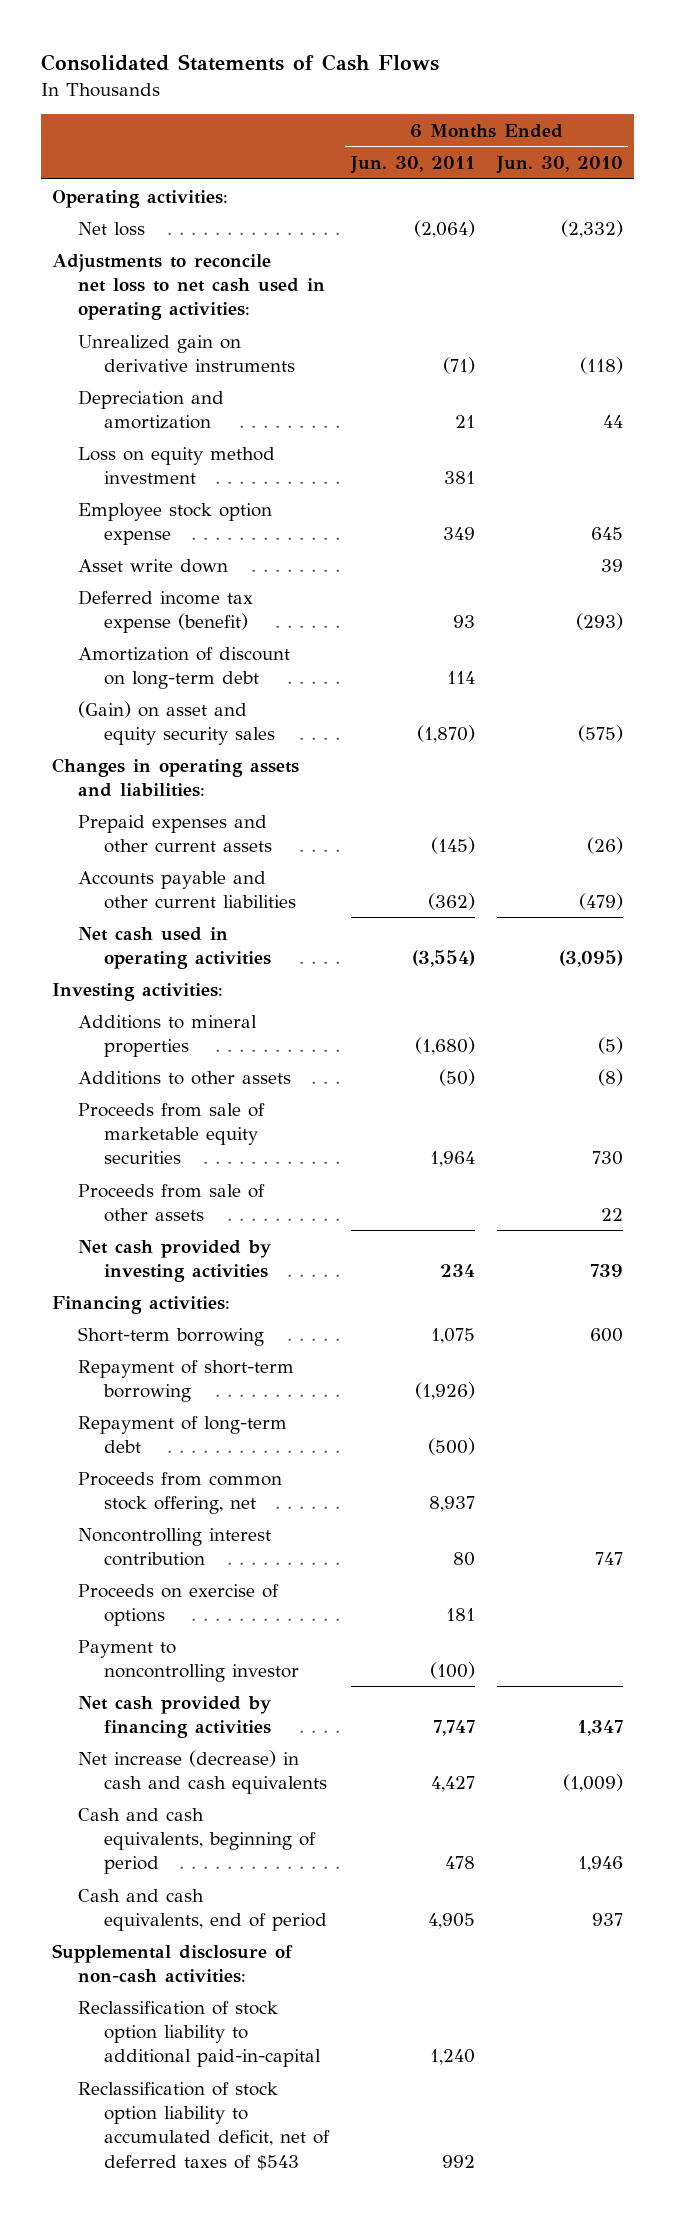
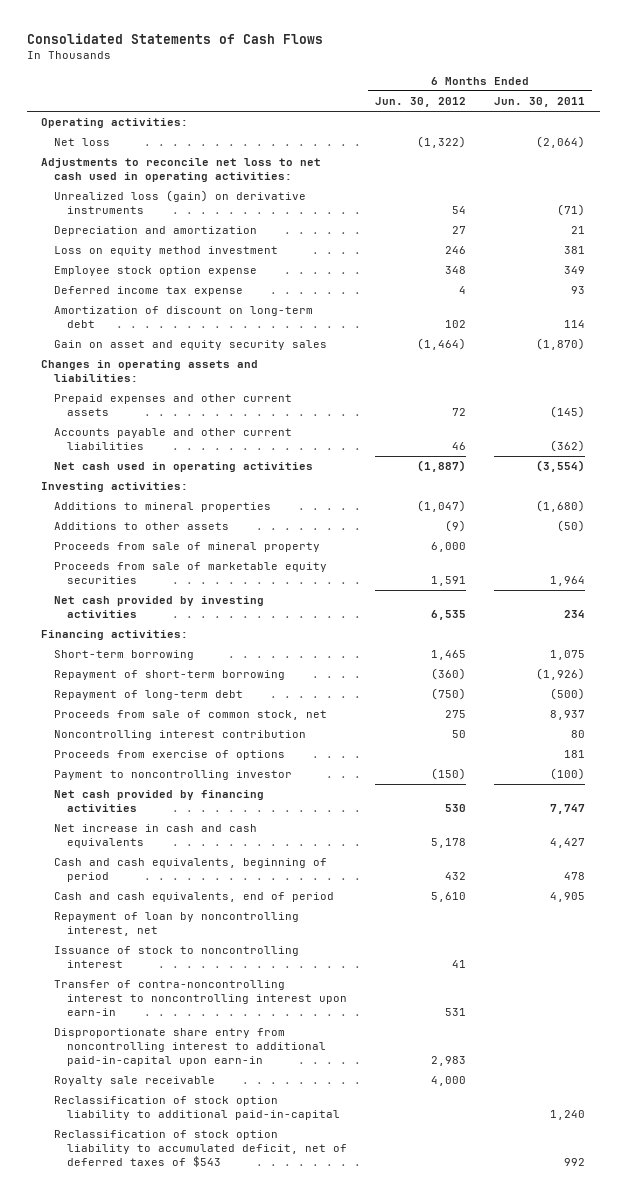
[495,156,623,175] Jun. 30, 2010 -> none
none -> [375,96,467,107] Jun. 30, 2012
[77,334,295,372] Unrealized gain on derivative instruments -> [54,190,307,215] Unrealized loss (gain) on derivative instruments
[77,558,228,573] Asset write down -> none
[77,589,253,633] Deferred income tax expense (benefit) -> [54,286,244,297] Deferred income tax expense
[77,700,275,745] (Gain) on asset and equity security sales -> [54,340,328,351] Gain on asset and equity security sales
none -> [54,542,321,553] Proceeds from sale of mineral property
[77,1183,265,1222] Proceeds from sale of other assets -> none
[77,1471,282,1514] Proceeds from common stock offering, net -> [54,710,328,721] Proceeds from sale of common stock, net
[77,1583,279,1626] Proceeds on exercise of options -> [54,750,286,761] Proceeds from exercise of options
[77,1749,327,1794] Net increase (decrease) in cash and cash equivalents -> [54,824,258,849] Net increase in cash and cash equivalents
[52,1943,294,1983] Supplemental disclosure of non-cash activities: -> none
none -> [54,912,300,937] Repayment of loan by noncontrolling interest, net
none -> [54,946,300,969] Issuance of stock to noncontrolling interest
none -> [54,980,348,1016] Transfer of contra-noncontrolling interest to noncontrolling interest upon earn-in
none -> [54,1028,327,1066] Disproportionate share entry from noncontrolling interest to additional paid-in-capital upon earn-in
none -> [54,1076,216,1087] Royalty sale receivable

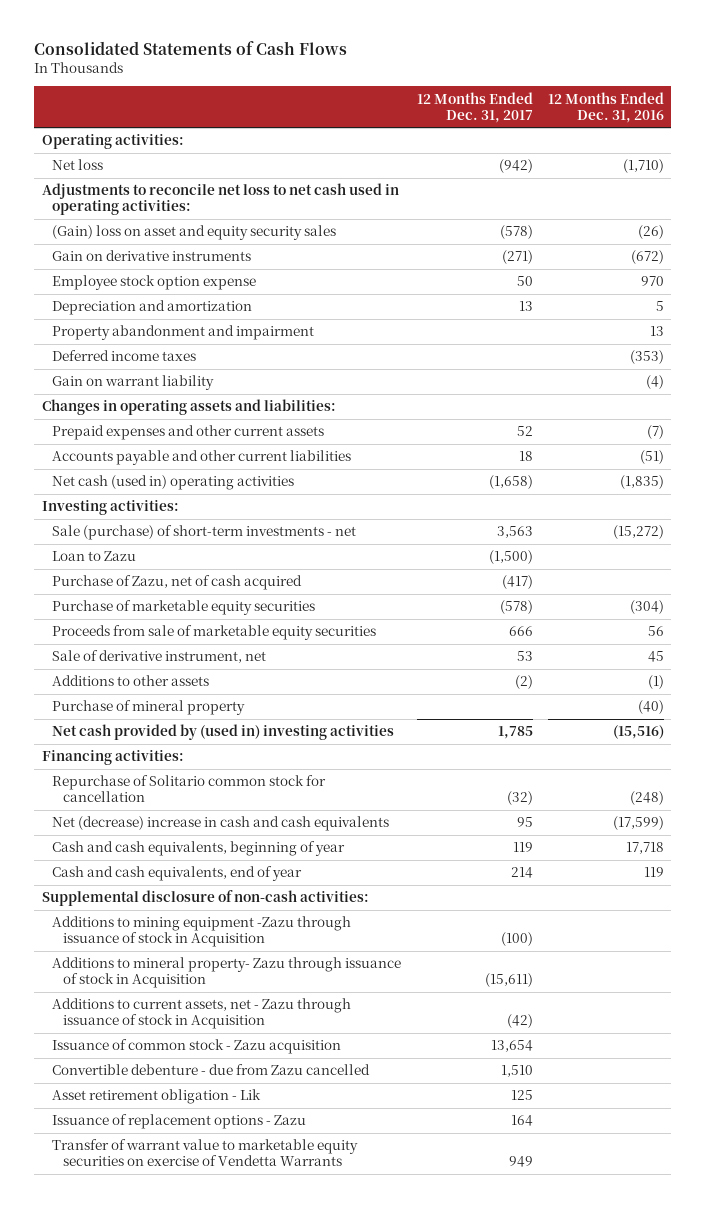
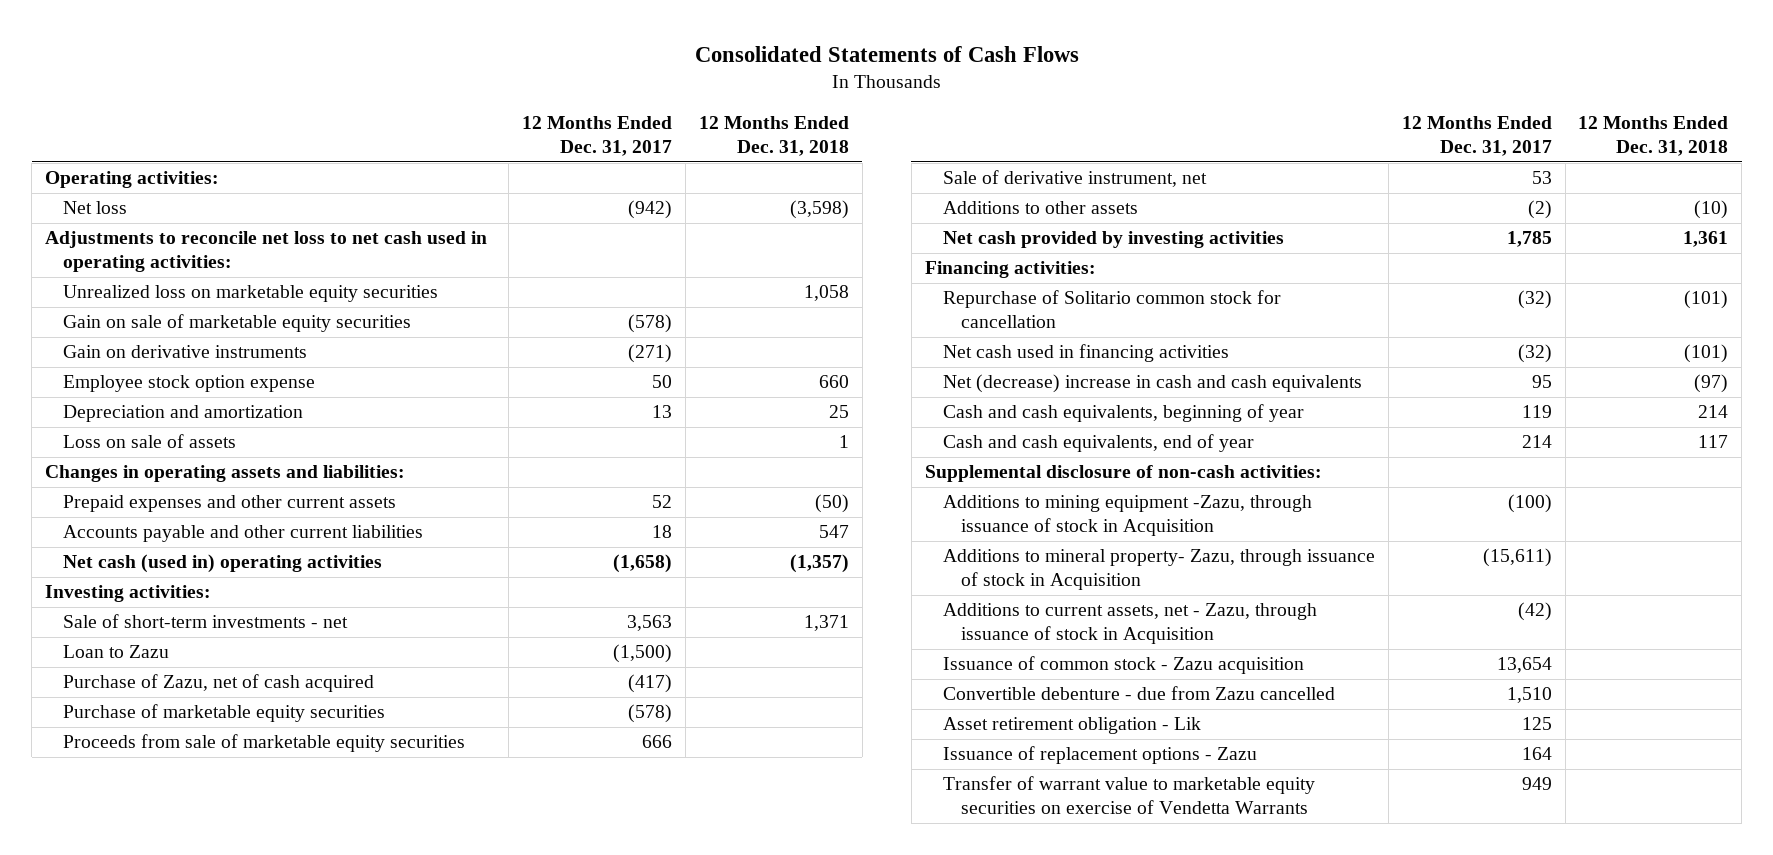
[547,91,664,123] 12 Months Ended Dec. 31, 2016 -> none
none -> [698,116,849,157] 12 Months Ended Dec. 31, 2018
none -> [63,285,439,303] Unrealized loss on marketable equity securities
[52,225,337,241] (Gain) loss on asset and equity security sales -> [63,314,412,333] Gain on sale of marketable equity securities
[52,325,315,341] Property abandonment and impairment -> none
[52,350,197,362] Deferred income taxes -> none
[52,375,215,391] Gain on warrant liability -> none
none -> [63,434,237,449] Loss on sale of assets
[52,525,357,541] Sale (purchase) of short-term investments - net -> [63,614,349,629] Sale of short-term investments - net
[52,700,246,716] Purchase of mineral property -> none
[52,724,395,741] Net cash provided by (used in) investing activities -> [942,231,1284,249] Net cash provided by investing activities
none -> [942,344,1229,363] Net cash used in financing activities
[52,916,352,948] Additions to mining equipment -Zazu through issuance of stock in Acquisition -> [942,495,1312,537] Additions to mining equipment -Zazu, through issuance of stock in Acquisition
[52,957,402,989] Additions to mineral property- Zazu through issuance of stock in Acquisition -> [942,549,1375,591] Additions to mineral property- Zazu, through issuance of stock in Acquisition
[52,998,352,1030] Additions to current assets, net - Zazu through issuance of stock in Acquisition -> [942,603,1317,645] Additions to current assets, net - Zazu, through issuance of stock in Acquisition

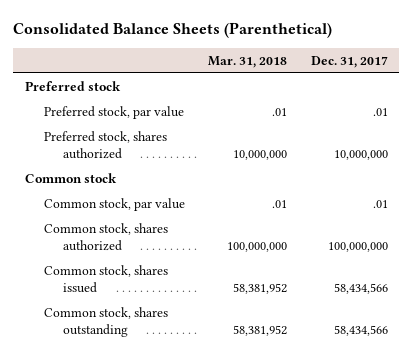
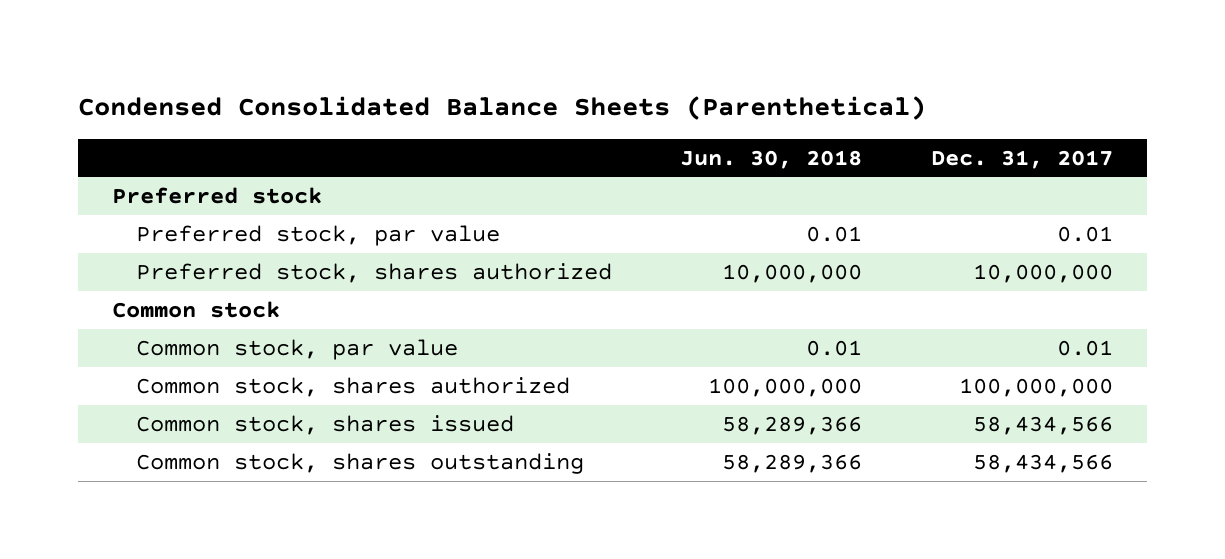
[12,22,332,39] Consolidated Balance Sheets (Parenthetical) -> [77,95,926,120] Condensed Consolidated Balance Sheets (Parenthetical)
[208,55,288,68] Mar. 31, 2018 -> none
none -> [680,149,863,169] Jun. 30, 2018
[372,107,388,116] .01 -> [1056,225,1113,242] 0.01
[372,199,388,208] .01 -> [1056,339,1113,356] 0.01

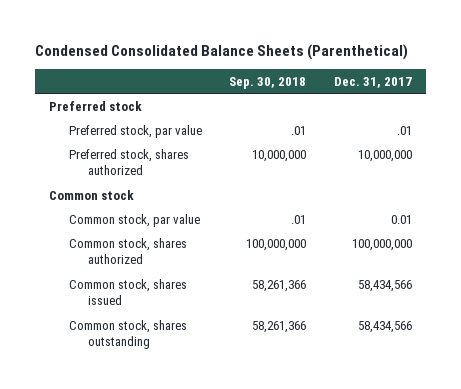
[680,149,863,169] Jun. 30, 2018 -> none
none -> [229,76,307,89] Sep. 30, 2018
[1056,225,1113,242] 0.01 -> [396,125,412,135] .01

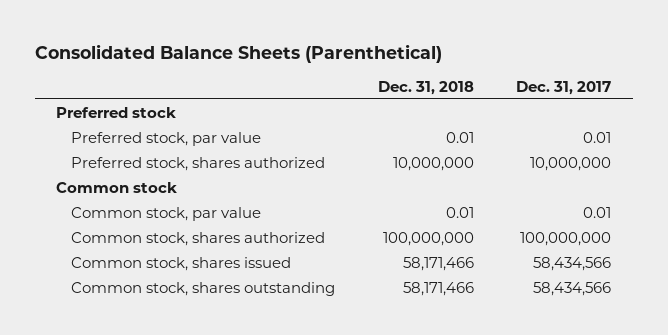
[35,43,409,60] Condensed Consolidated Balance Sheets (Parenthetical) -> [35,43,443,63] Consolidated Balance Sheets (Parenthetical)
[229,76,307,89] Sep. 30, 2018 -> none
none -> [377,80,474,95] Dec. 31, 2018
[396,125,412,135] .01 -> [583,131,612,143] 0.01

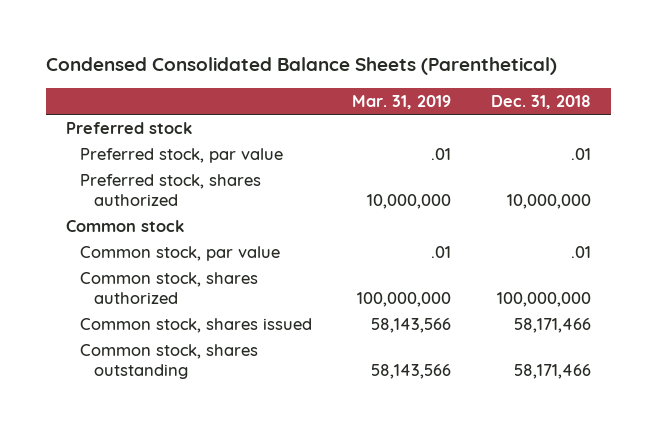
[35,43,443,63] Consolidated Balance Sheets (Parenthetical) -> [45,57,557,76] Condensed Consolidated Balance Sheets (Parenthetical)
[516,80,612,95] Dec. 31, 2017 -> none
none -> [351,95,451,110] Mar. 31, 2019
[445,131,474,143] 0.01 -> [571,147,592,160] .01
[445,206,474,218] 0.01 -> [571,245,592,258] .01

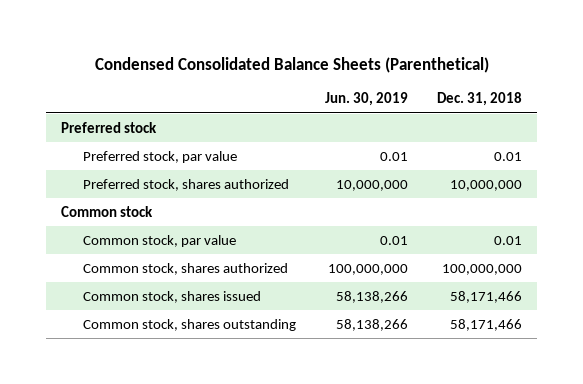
[351,95,451,110] Mar. 31, 2019 -> none
none -> [325,92,409,107] Jun. 30, 2019
[571,147,592,160] .01 -> [494,151,523,161] 0.01
[571,245,592,258] .01 -> [494,235,523,245] 0.01

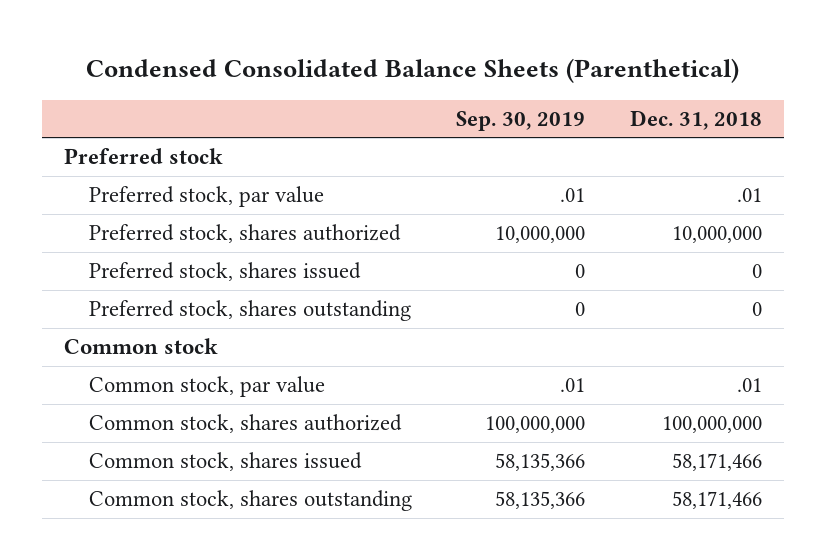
[325,92,409,107] Jun. 30, 2019 -> none
none -> [456,110,586,131] Sep. 30, 2019
[494,151,523,161] 0.01 -> [736,188,762,203] .01
none -> [88,262,361,282] Preferred stock, shares issued
none -> [88,300,411,322] Preferred stock, shares outstanding
[494,235,523,245] 0.01 -> [736,378,762,393] .01

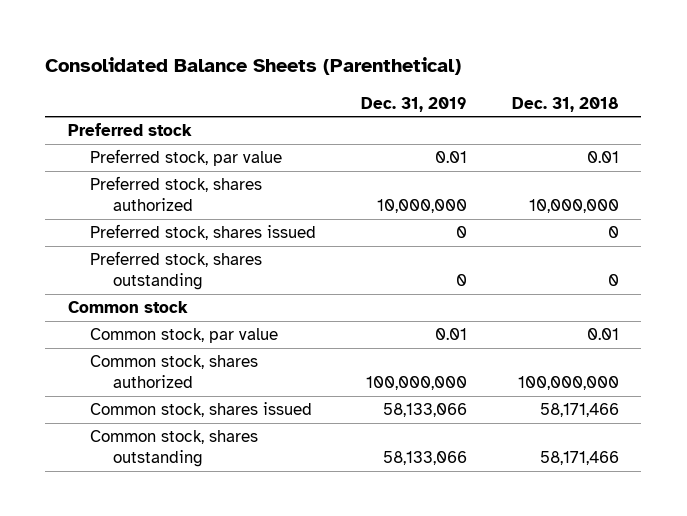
[85,58,739,84] Condensed Consolidated Balance Sheets (Parenthetical) -> [45,57,462,76] Consolidated Balance Sheets (Parenthetical)
[456,110,586,131] Sep. 30, 2019 -> none
none -> [361,96,468,112] Dec. 31, 2019
[736,188,762,203] .01 -> [586,151,619,164] 0.01
[736,378,762,393] .01 -> [586,328,619,341] 0.01

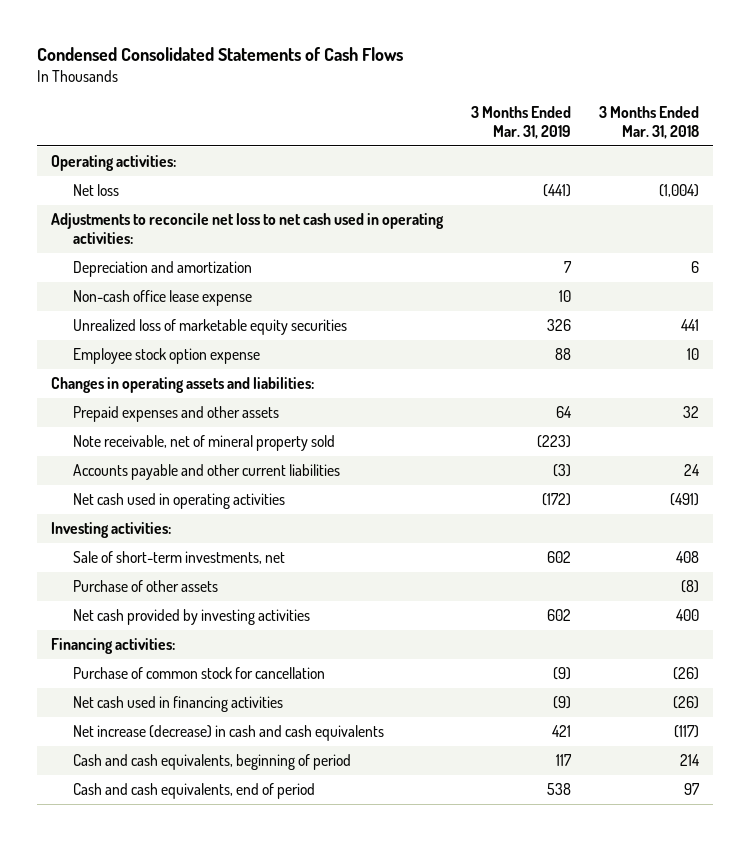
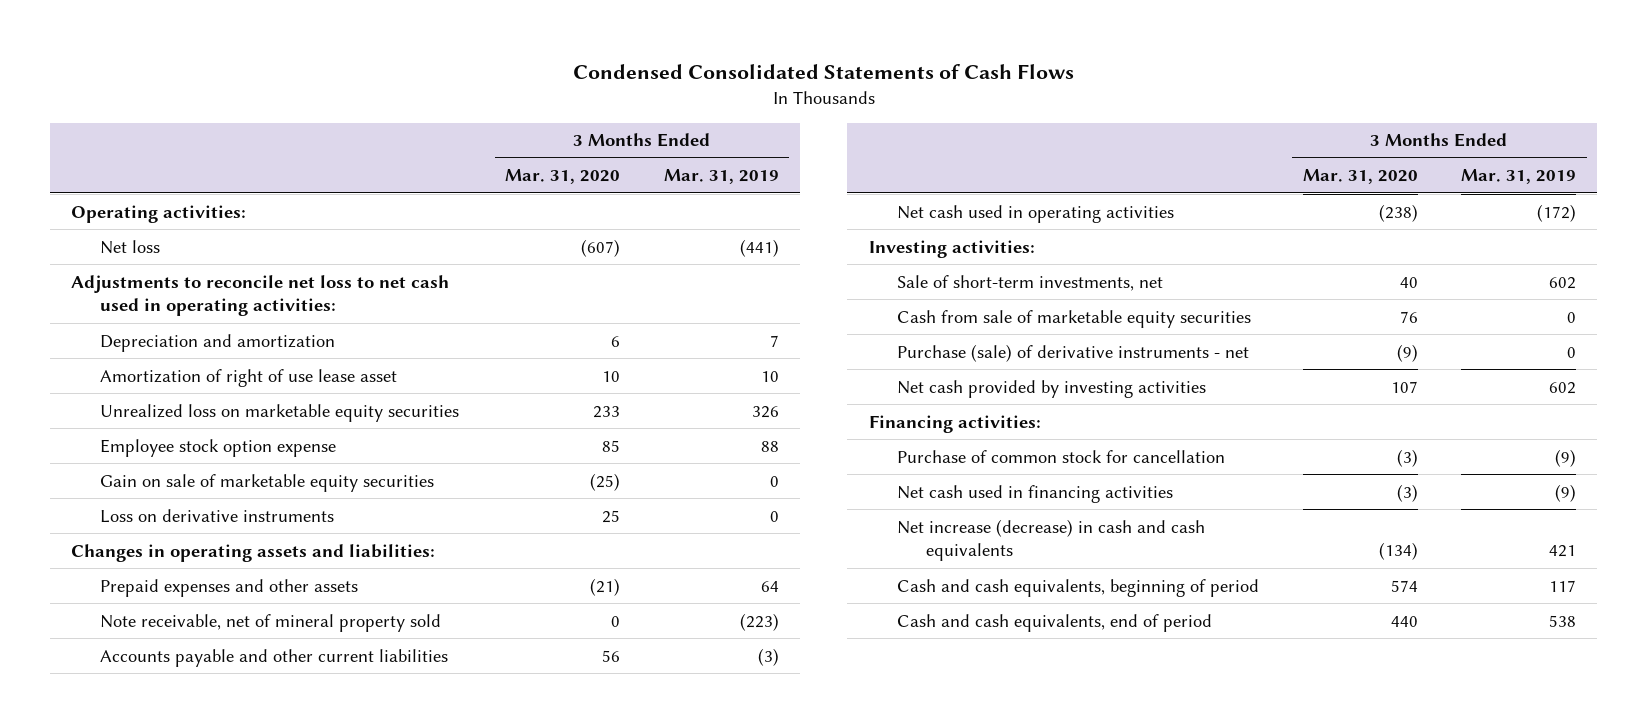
[598,106,699,140] 3 Months Ended Mar. 31, 2018 -> none
none -> [505,169,621,185] Mar. 31, 2020
[72,290,252,307] Non-cash office lease expense -> none
none -> [100,368,398,387] Amortization of right of use lease asset
[72,319,347,336] Unrealized loss of marketable equity securities -> [100,403,460,422] Unrealized loss on marketable equity securities
none -> [100,473,435,492] Gain on sale of marketable equity securities
none -> [100,508,335,523] Loss on derivative instruments
[72,580,218,593] Purchase of other assets -> none
none -> [897,309,1252,328] Cash from sale of marketable equity securities
none -> [897,343,1250,362] Purchase (sale) of derivative instruments - net

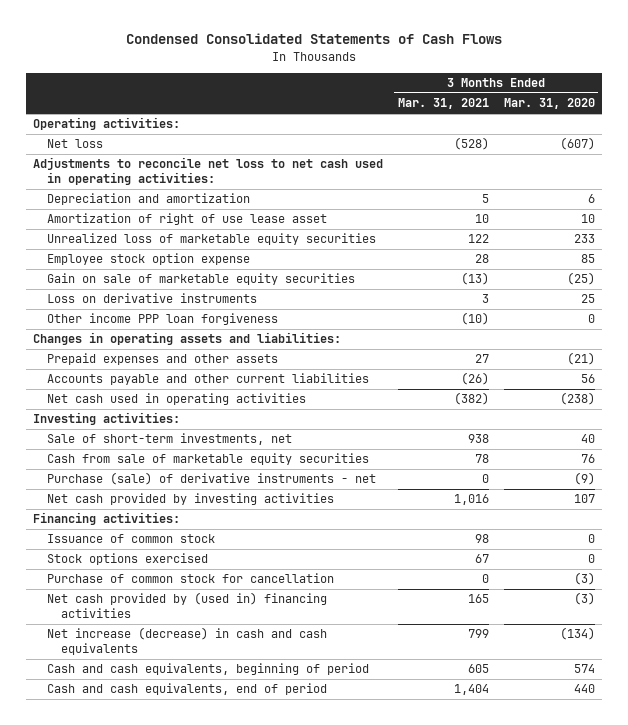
[663,169,779,185] Mar. 31, 2019 -> none
none -> [397,98,489,110] Mar. 31, 2021
[100,403,460,422] Unrealized loss on marketable equity securities -> [47,233,377,246] Unrealized loss of marketable equity securities
none -> [47,313,279,326] Other income PPP loan forgiveness
[100,613,442,632] Note receivable, net of mineral property sold -> none
none -> [47,534,216,544] Issuance of common stock
none -> [47,553,209,566] Stock options exercised
[897,484,1174,503] Net cash used in financing activities -> [47,592,328,619] Net cash provided by (used in) financing activities

